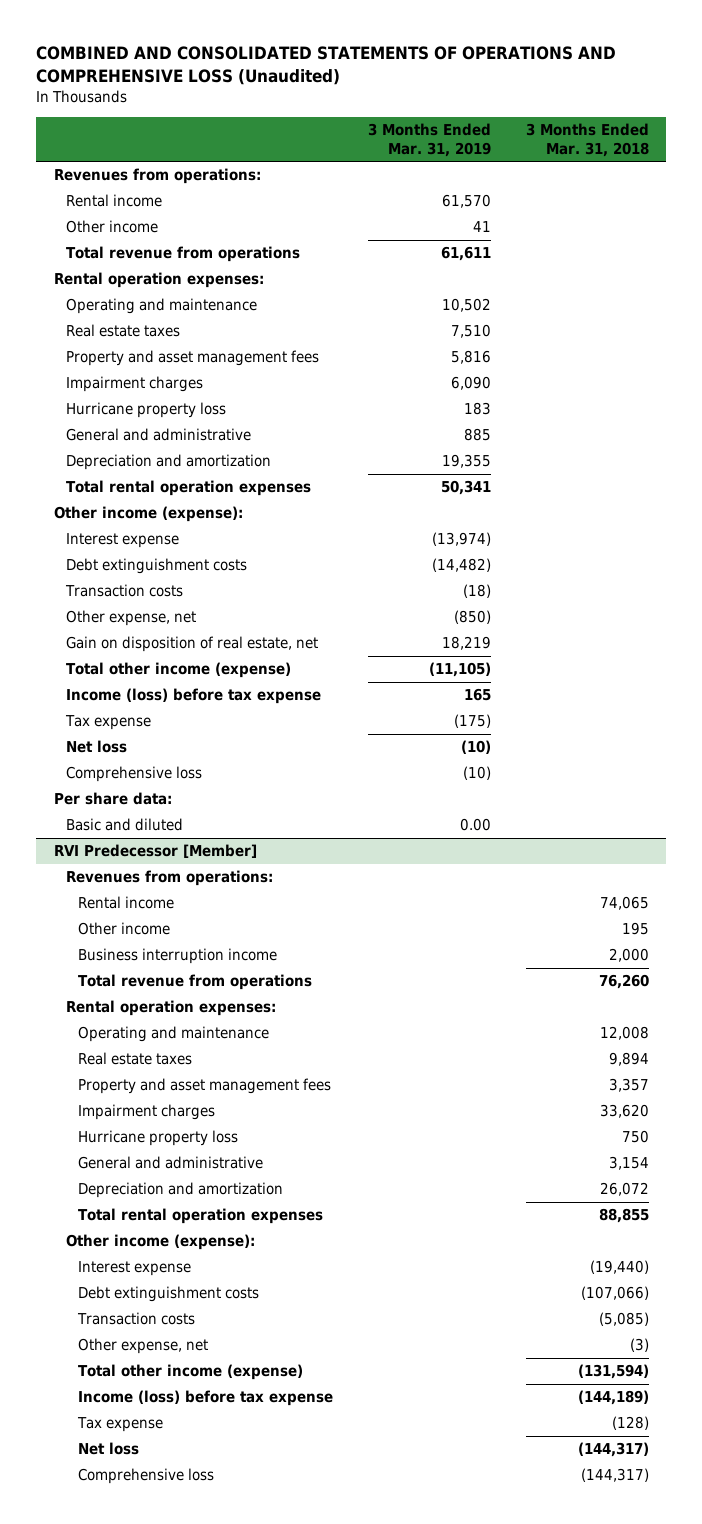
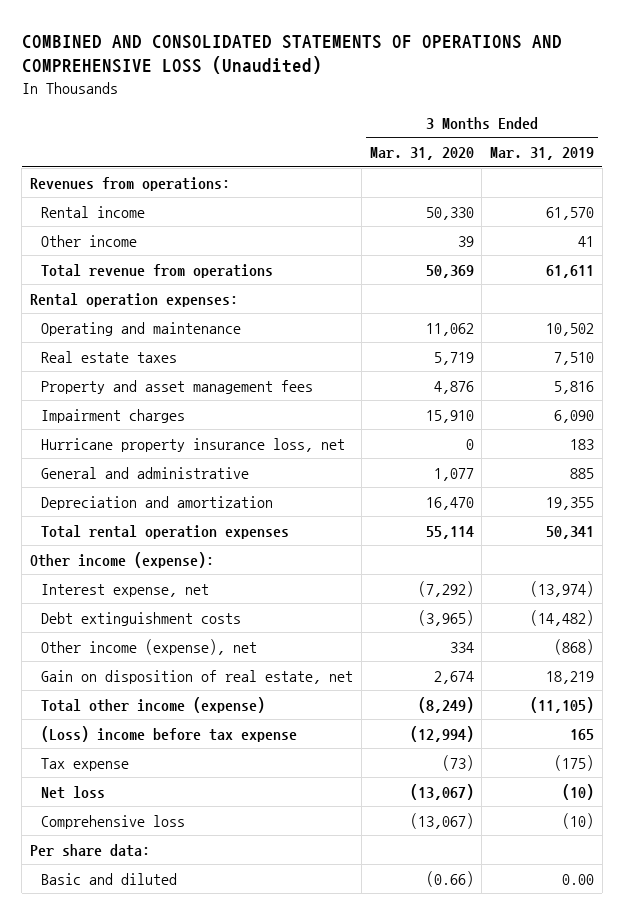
[525,123,649,157] 3 Months Ended Mar. 31, 2018 -> none
none -> [369,147,474,161] Mar. 31, 2020
[65,402,226,419] Hurricane property loss -> [41,437,346,452] Hurricane property insurance loss, net
[65,533,179,549] Interest expense -> [41,583,210,597] Interest expense, net
[64,584,183,598] Transaction costs -> none
[65,610,196,627] Other expense, net -> [41,638,258,655] Other income (expense), net
[453,610,491,625] (850) -> [553,638,594,655] (868)
[65,688,321,705] Income (loss) before tax expense -> [41,725,298,742] (Loss) income before tax expense
[53,844,257,859] RVI Predecessor [Member] -> none
[65,870,273,887] Revenues from operations: -> none
[77,896,174,910] Rental income -> none
[77,922,170,936] Other income -> none
[77,948,277,965] Business interruption income -> none
[77,974,312,991] Total revenue from operations -> none
[65,1000,276,1017] Rental operation expenses: -> none
[77,1026,269,1043] Operating and maintenance -> none
[77,1052,192,1066] Real estate taxes -> none
[77,1078,331,1095] Property and asset management fees -> none
[77,1104,215,1121] Impairment charges -> none
[77,1130,238,1147] Hurricane property loss -> none
[77,1156,263,1170] General and administrative -> none
[77,1182,283,1199] Depreciation and amortization -> none
[77,1208,323,1225] Total rental operation expenses -> none
[65,1234,255,1251] Other income (expense): -> none
[77,1261,191,1277] Interest expense -> none
[77,1286,259,1303] Debt extinguishment costs -> none
[76,1312,195,1326] Transaction costs -> none
[77,1338,208,1355] Other expense, net -> none
[77,1364,303,1381] Total other income (expense) -> none
[77,1390,333,1407] Income (loss) before tax expense -> none
[76,1417,163,1433] Tax expense -> none
[77,1442,139,1456] Net loss -> none
[77,1468,214,1485] Comprehensive loss -> none

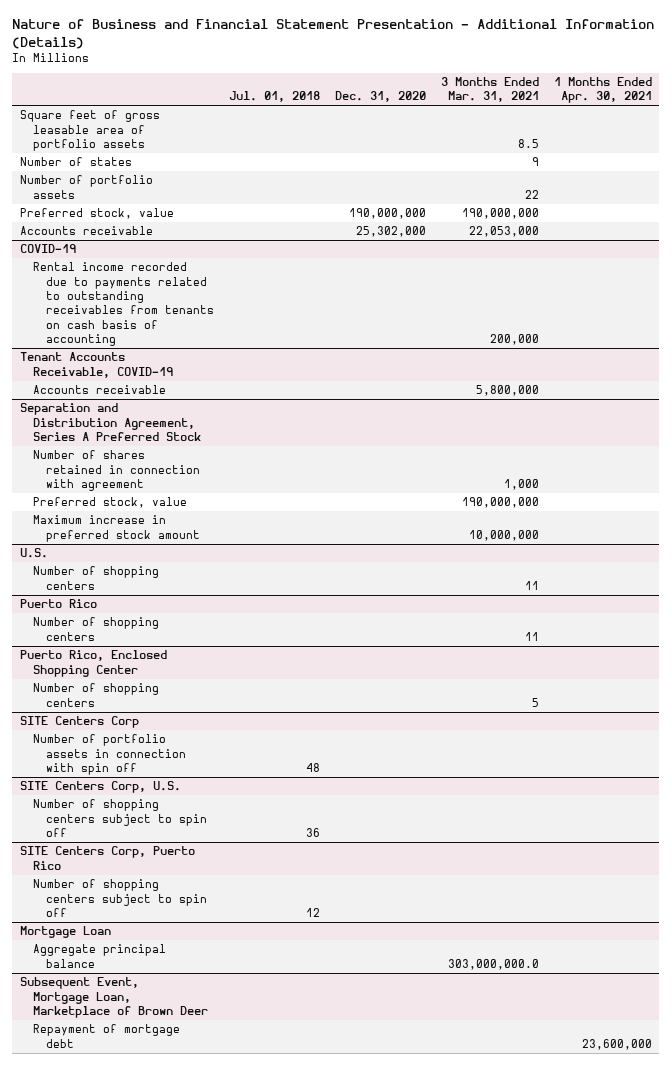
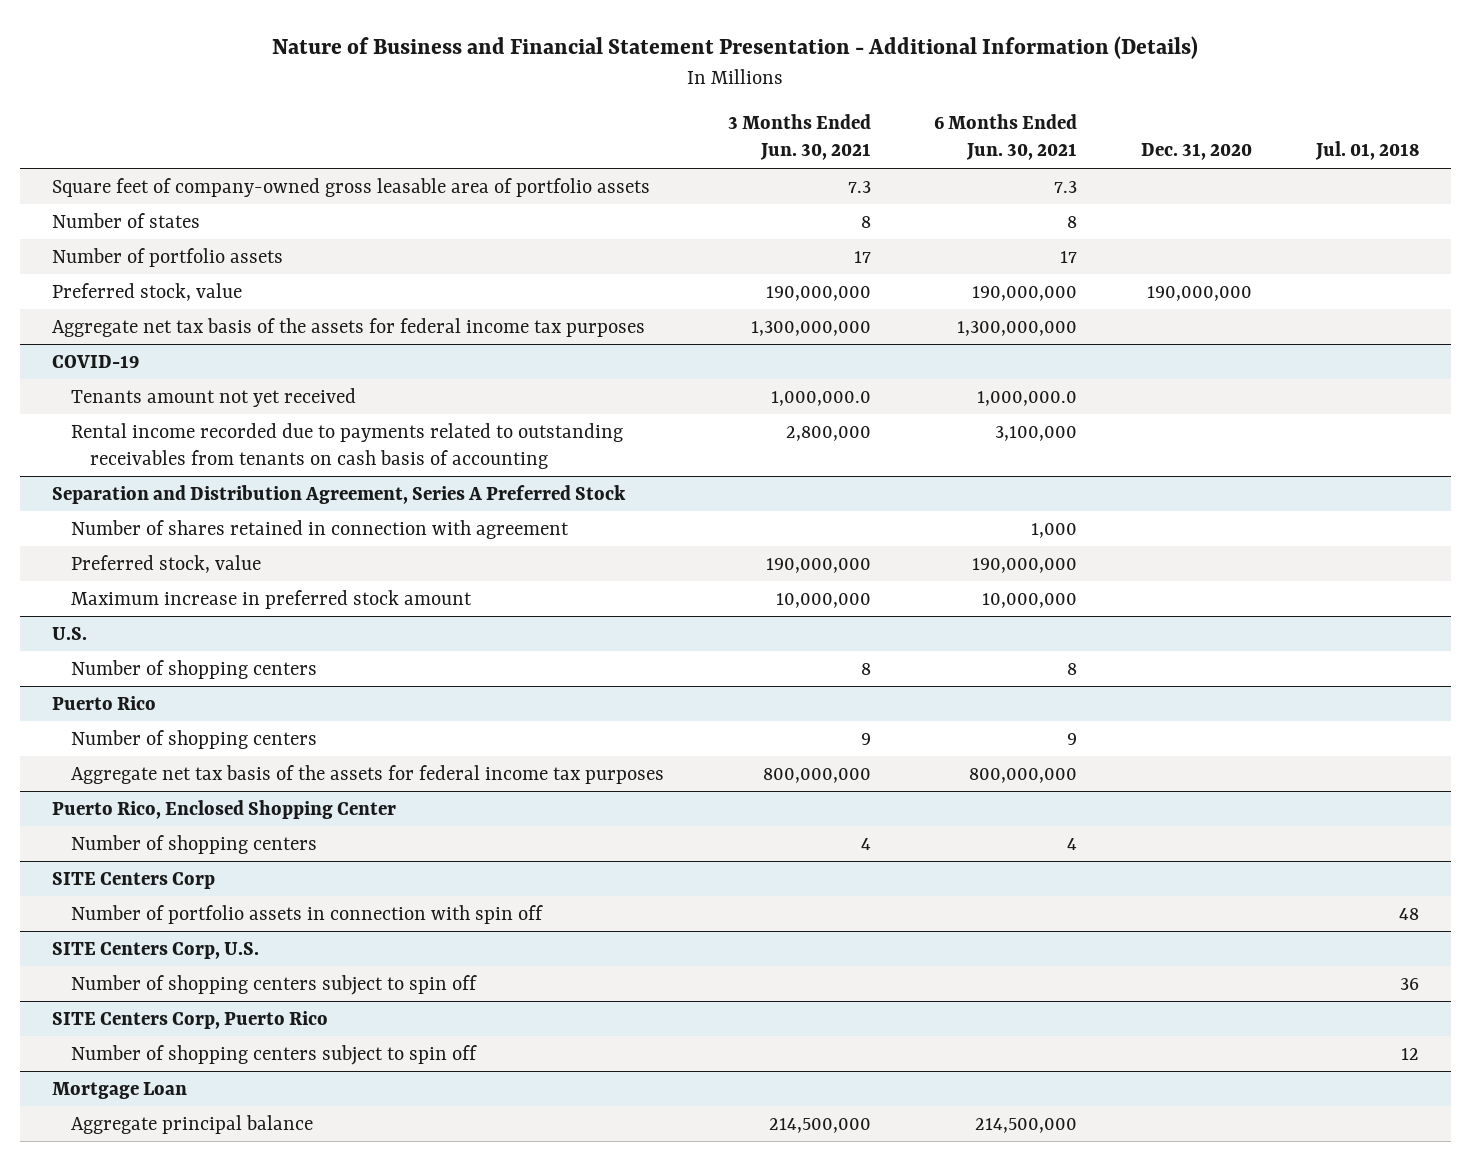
[440,77,539,103] 3 Months Ended Mar. 31, 2021 -> none
[553,77,652,104] 1 Months Ended Apr. 30, 2021 -> none
none -> [727,114,871,161] 3 Months Ended Jun. 30, 2021
none -> [934,114,1078,161] 6 Months Ended Jun. 30, 2021
[19,110,160,152] Square feet of gross leasable area of portfolio assets -> [52,177,651,197] Square feet of company-owned gross leasable area of portfolio assets
[19,226,153,236] Accounts receivable -> none
none -> [52,317,646,337] Aggregate net tax basis of the assets for federal income tax purposes
none -> [71,387,357,407] Tenants amount not yet received
[19,352,173,378] Tenant Accounts Receivable, COVID-19 -> none
[32,385,166,395] Accounts receivable -> none
none -> [71,764,665,784] Aggregate net tax basis of the assets for federal income tax purposes
[19,977,208,1019] Subsequent Event, Mortgage Loan, Marketplace of Brown Deer -> none
[32,1024,180,1048] Repayment of mortgage debt -> none

